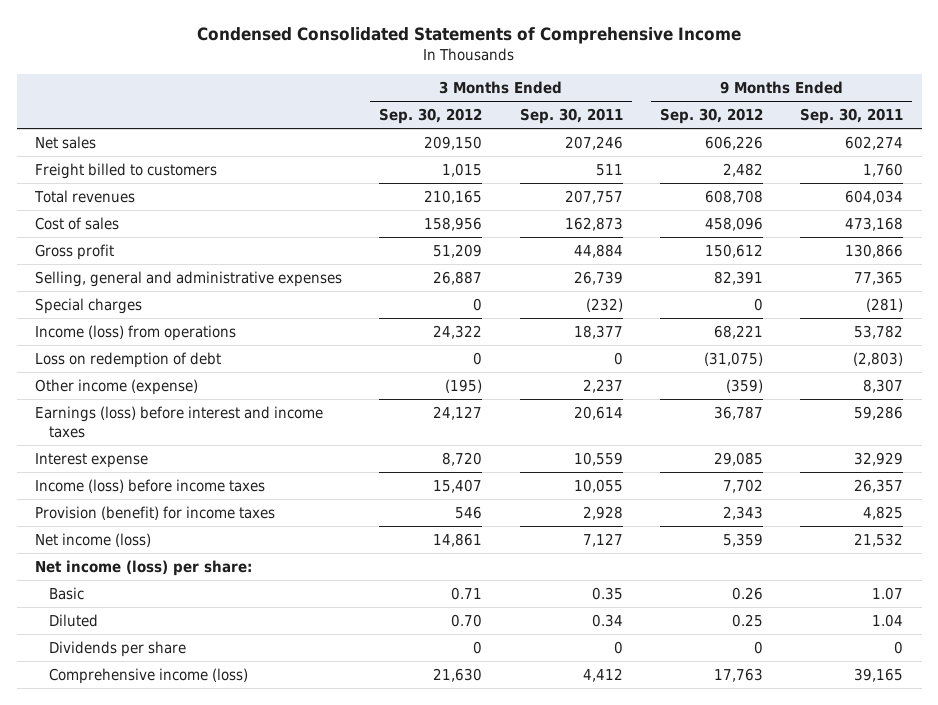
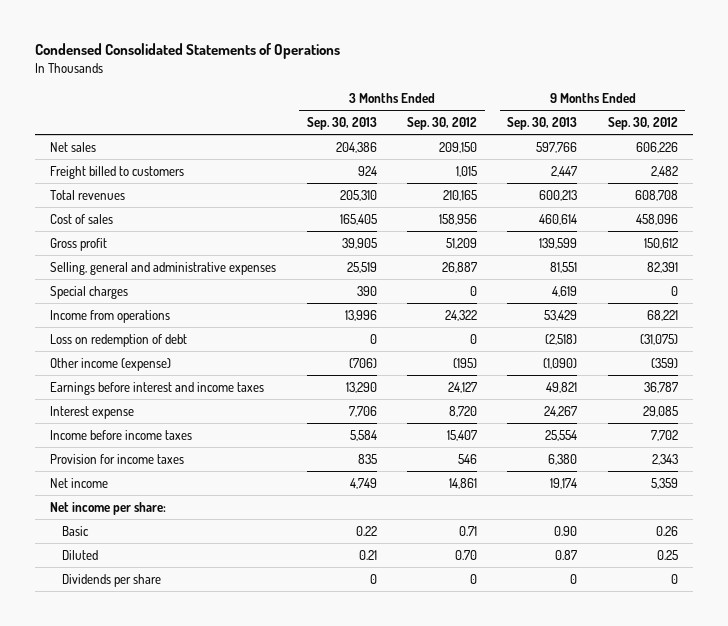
[197,26,742,44] Condensed Consolidated Statements of Comprehensive Income -> [35,43,341,60] Condensed Consolidated Statements of Operations
[519,108,623,125] Sep. 30, 2011 -> none
[800,108,904,125] Sep. 30, 2011 -> none
none -> [306,116,377,130] Sep. 30, 2013
none -> [507,116,578,130] Sep. 30, 2013
[35,324,237,341] Income (loss) from operations -> [50,309,171,323] Income from operations
[35,405,324,438] Earnings (loss) before interest and income taxes -> [50,381,265,395] Earnings before interest and income taxes
[35,478,266,493] Income (loss) before income taxes -> [50,429,193,440] Income before income taxes
[35,505,276,520] Provision (benefit) for income taxes -> [50,453,185,464] Provision for income taxes
[35,532,152,547] Net income (loss) -> [50,477,109,488] Net income
[35,559,253,576] Net income (loss) per share: -> [50,501,167,515] Net income per share:
[48,667,248,684] Comprehensive income (loss) -> none

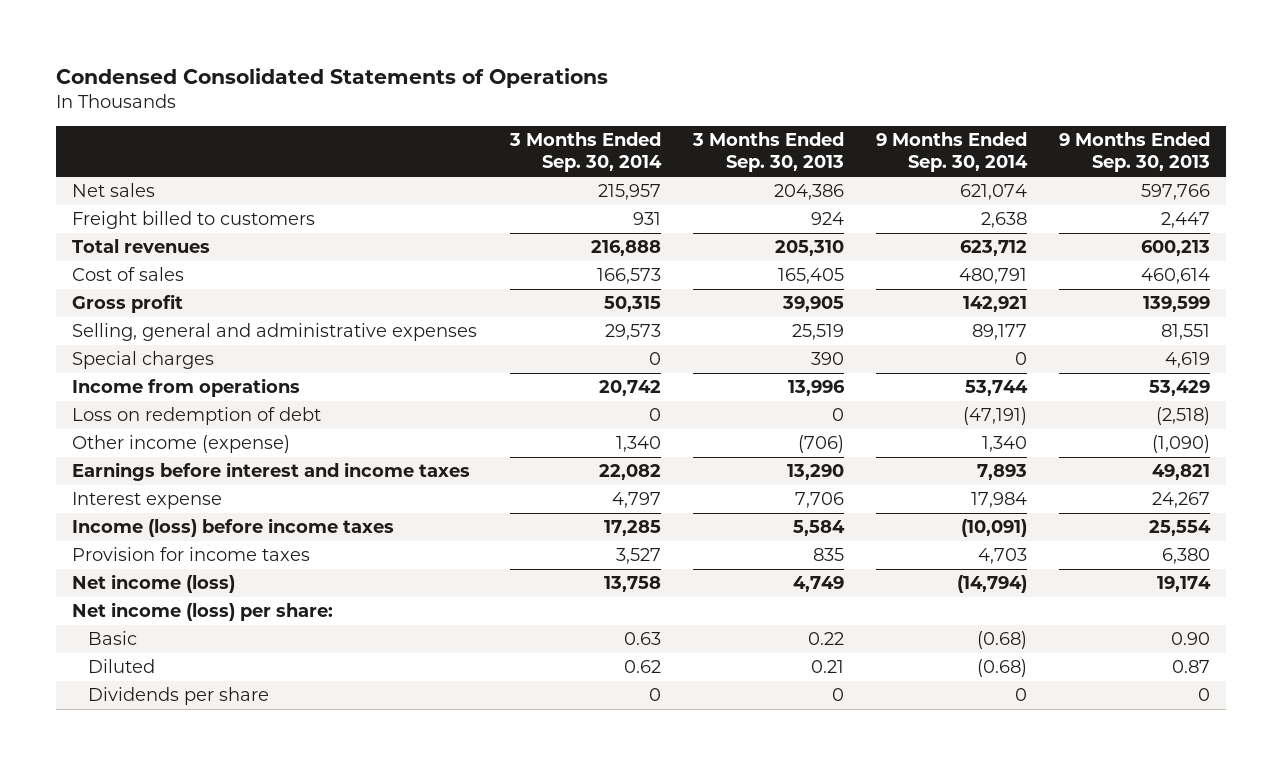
[407,116,478,130] Sep. 30, 2012 -> none
[607,116,678,130] Sep. 30, 2012 -> none
none -> [508,132,662,173] 3 Months Ended Sep. 30, 2014
none -> [876,132,1029,173] 9 Months Ended Sep. 30, 2014
[50,429,193,440] Income before income taxes -> [72,518,395,538] Income (loss) before income taxes
[50,477,109,488] Net income -> [72,574,236,594] Net income (loss)
[50,501,167,515] Net income per share: -> [72,602,334,622] Net income (loss) per share:

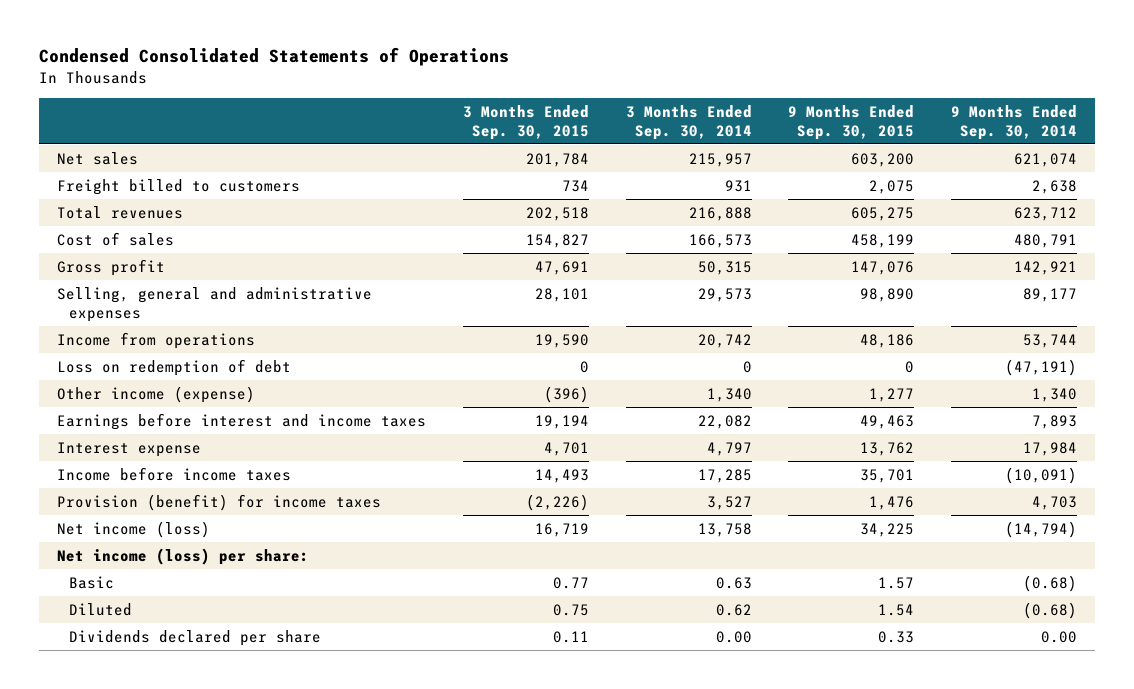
[691,132,844,173] 3 Months Ended Sep. 30, 2013 -> none
[1059,132,1211,173] 9 Months Ended Sep. 30, 2013 -> none
none -> [462,104,589,140] 3 Months Ended Sep. 30, 2015
none -> [788,104,915,140] 9 Months Ended Sep. 30, 2015
[72,351,215,370] Special charges -> none
[72,518,395,538] Income (loss) before income taxes -> [57,466,292,481] Income before income taxes
[72,547,311,562] Provision for income taxes -> [57,493,382,511] Provision (benefit) for income taxes
[88,687,270,706] Dividends per share -> [69,629,322,646] Dividends declared per share
[648,688,661,702] 0 -> [715,630,752,643] 0.00
[1015,688,1028,702] 0 -> [1041,630,1078,643] 0.00

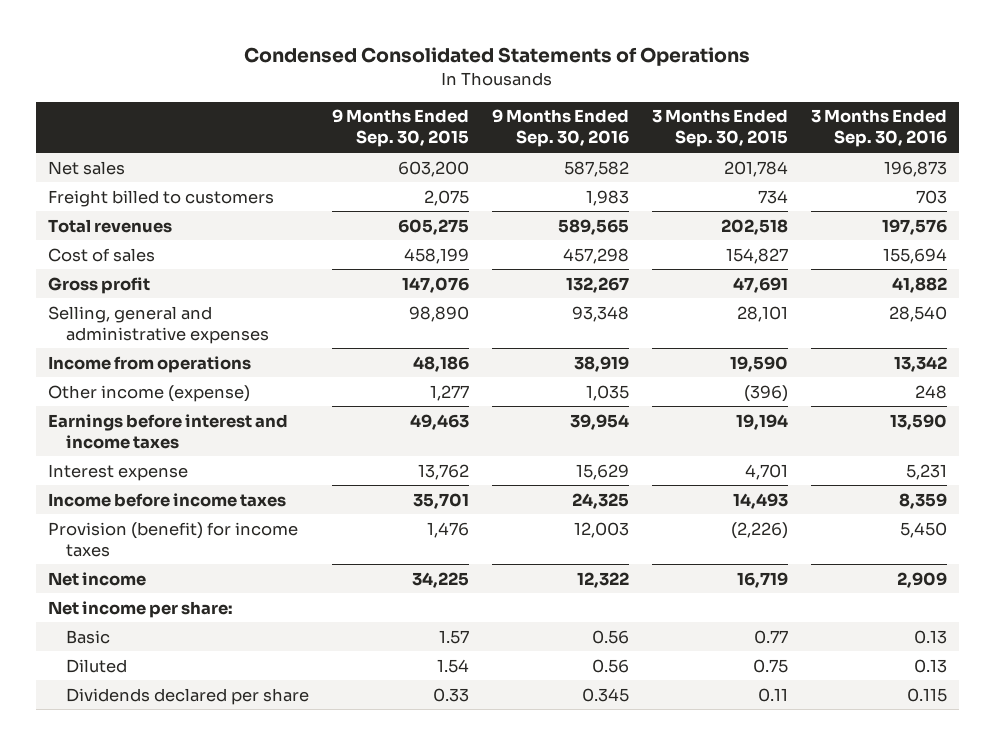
[625,104,752,140] 3 Months Ended Sep. 30, 2014 -> none
[951,104,1078,140] 9 Months Ended Sep. 30, 2014 -> none
none -> [491,109,629,148] 9 Months Ended Sep. 30, 2016
none -> [810,109,947,148] 3 Months Ended Sep. 30, 2016
[57,358,292,376] Loss on redemption of debt -> none
[57,520,211,538] Net income (loss) -> [47,571,146,586] Net income
[57,547,310,565] Net income (loss) per share: -> [47,600,233,618] Net income per share:

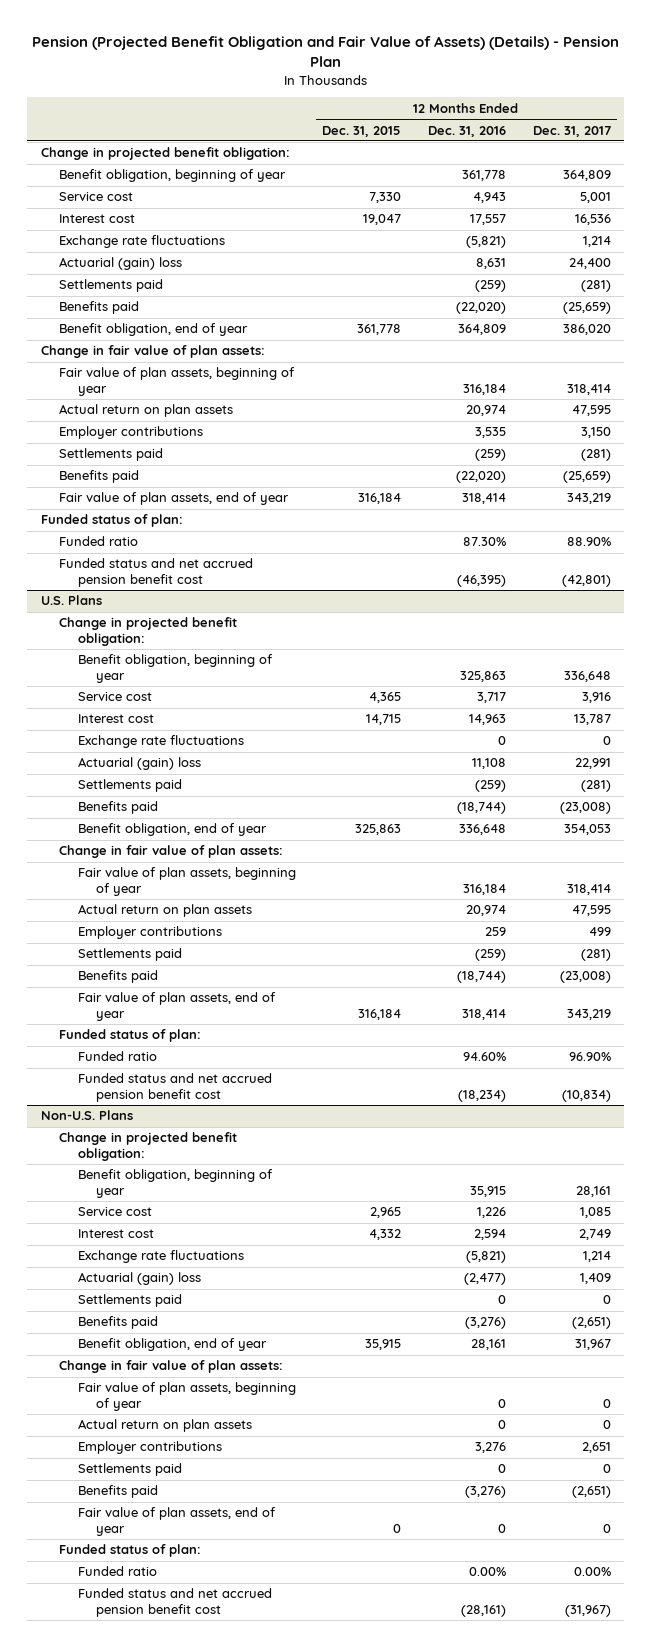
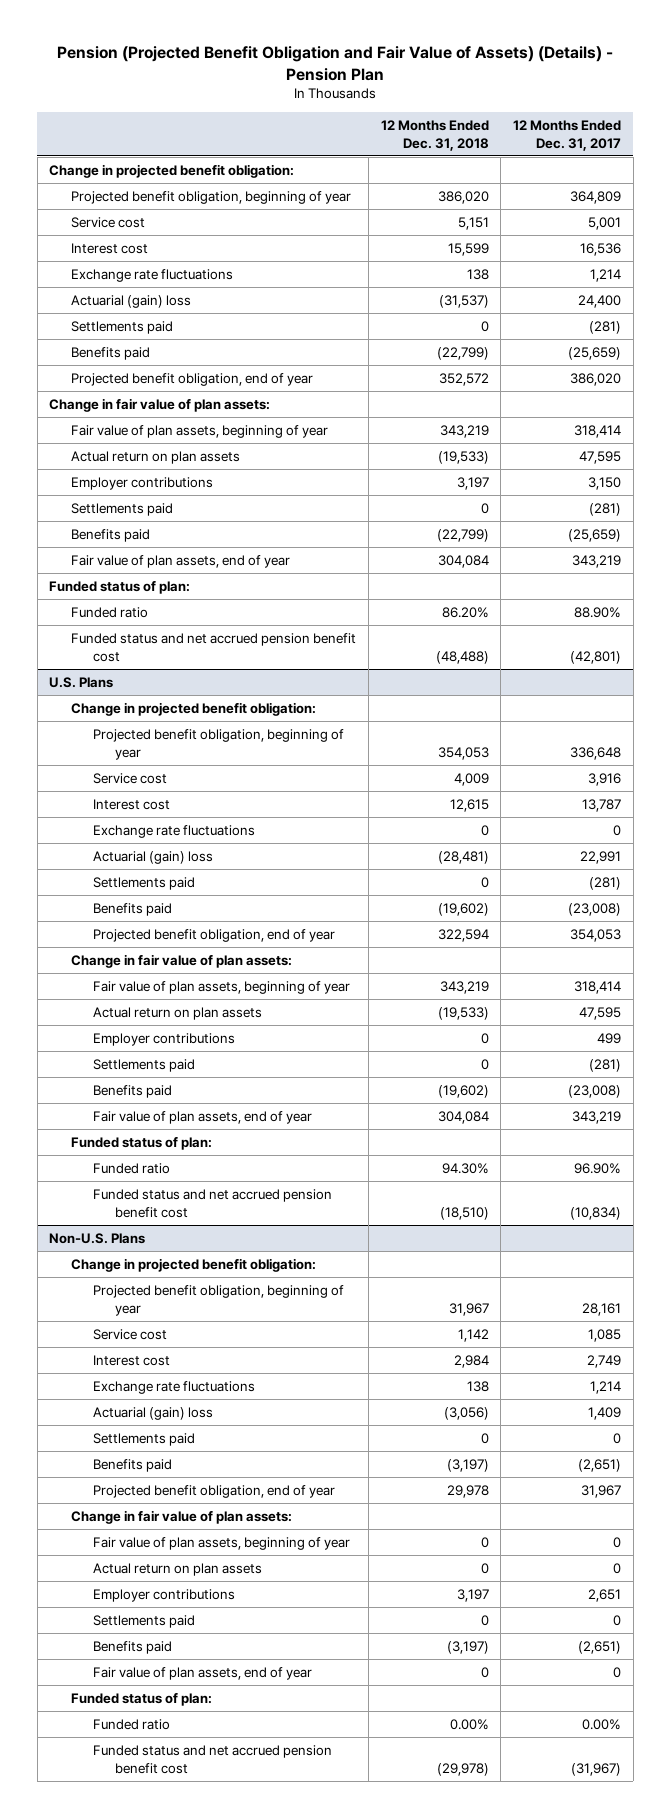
[322,125,402,137] Dec. 31, 2015 -> none
[427,125,506,137] Dec. 31, 2016 -> none
none -> [380,119,489,151] 12 Months Ended Dec. 31, 2018
[59,169,287,183] Benefit obligation, beginning of year -> [71,190,352,204] Projected benefit obligation, beginning of year
[59,323,249,337] Benefit obligation, end of year -> [71,372,314,386] Projected benefit obligation, end of year
[77,654,273,683] Benefit obligation, beginning of year -> [93,728,345,760] Projected benefit obligation, beginning of year
[77,823,267,837] Benefit obligation, end of year -> [93,928,336,942] Projected benefit obligation, end of year
[77,1169,273,1198] Benefit obligation, beginning of year -> [93,1284,345,1316] Projected benefit obligation, beginning of year
[77,1338,267,1352] Benefit obligation, end of year -> [93,1484,336,1498] Projected benefit obligation, end of year

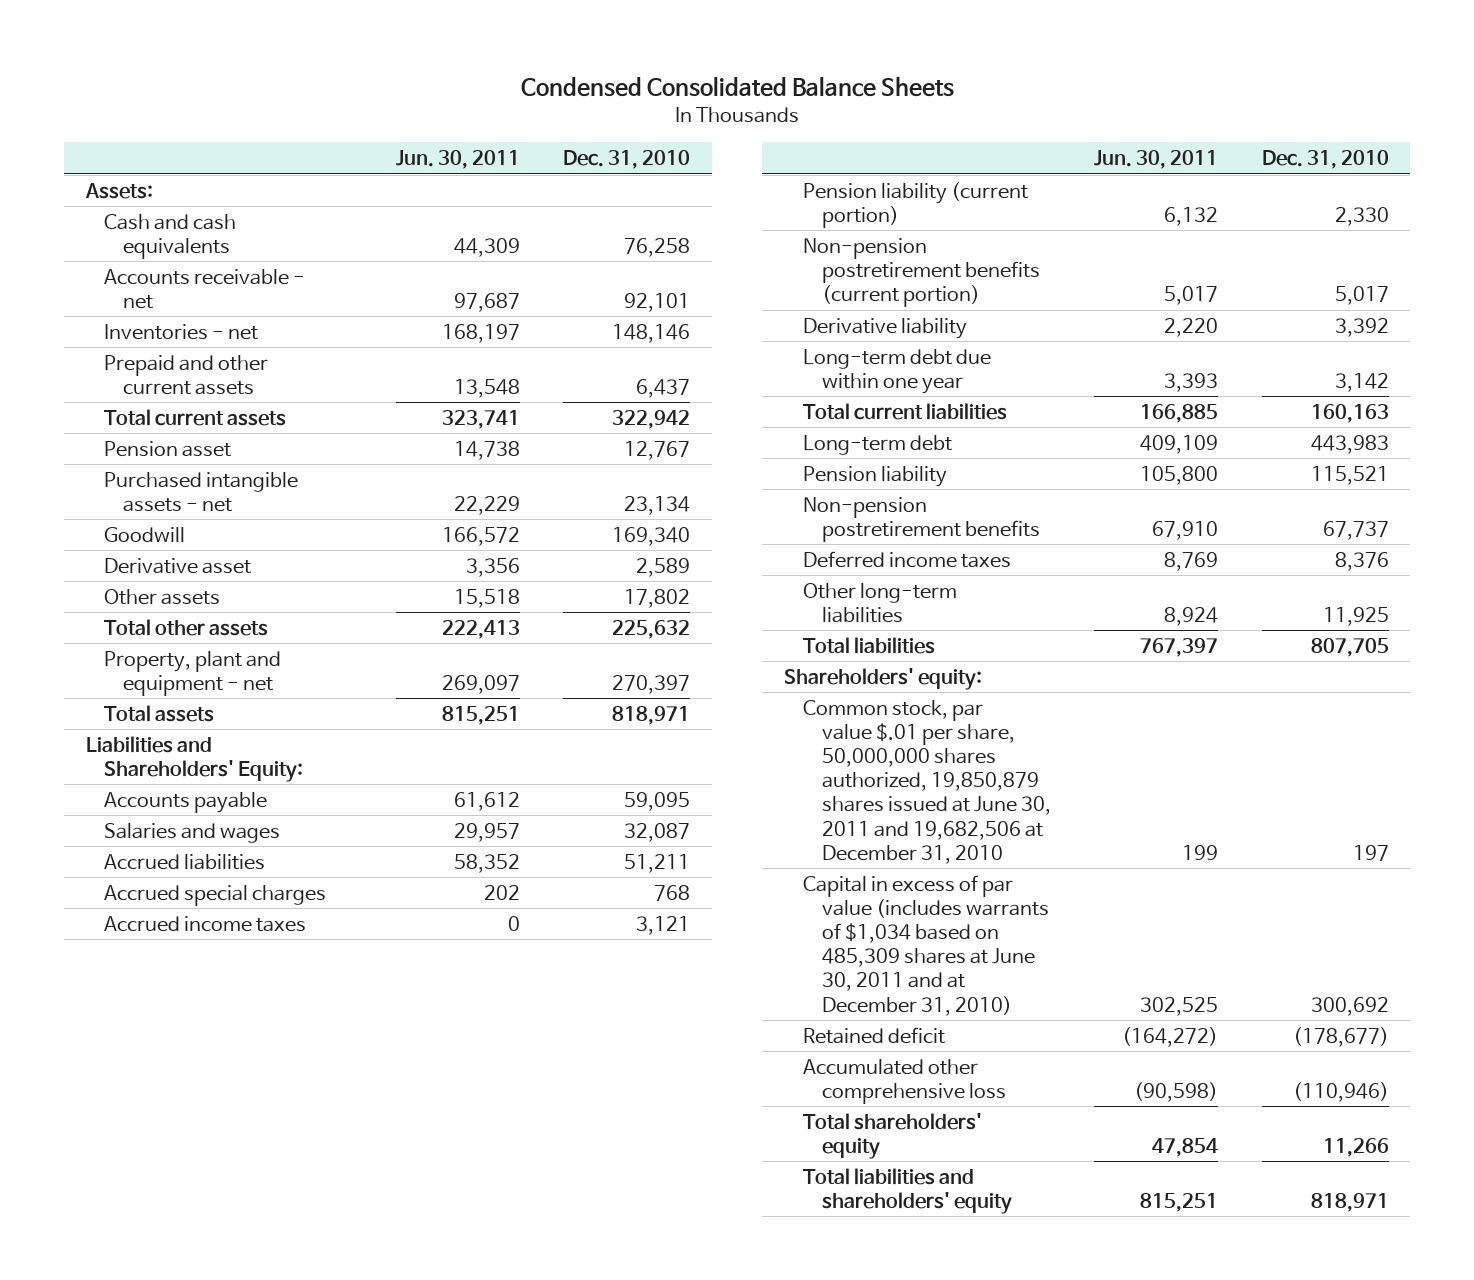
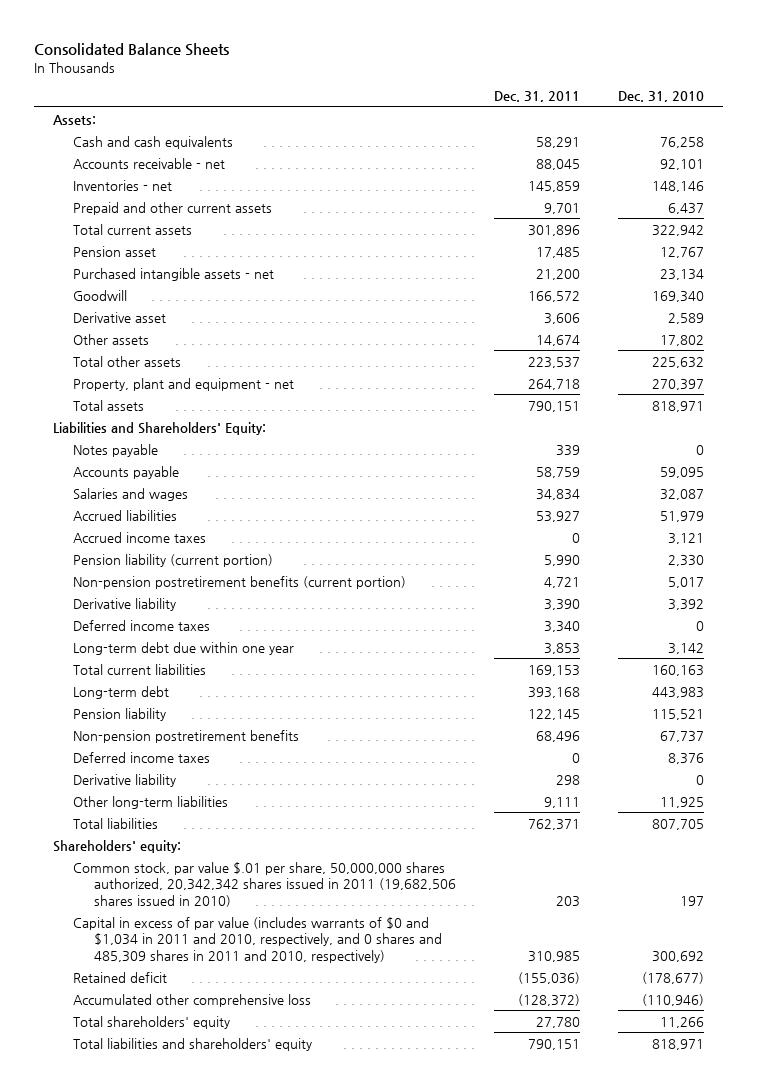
[521,76,955,98] Condensed Consolidated Balance Sheets -> [33,42,229,56] Consolidated Balance Sheets
[395,150,520,170] Jun. 30, 2011 -> none
none -> [494,91,581,103] Dec. 31, 2011
none -> [73,443,159,457] Notes payable
[104,884,327,906] Accrued special charges -> none
[624,853,691,873] 51,211 -> [660,510,705,522] 51,979
none -> [73,619,211,631] Deferred income taxes
none -> [73,773,177,787] Derivative liability
[802,699,1051,864] Common stock, par value $.01 per share, 50,000,000 shares authorized, 19,850,879 shares issued at June 30, 2011 and 19,682,506 at December 31, 2010 -> [73,861,457,907] Common stock, par value $.01 per share, 50,000,000 shares authorized, 20,342,342 shares issued in 2011 (19,682,506 shares issued in 2010)
[802,874,1049,1016] Capital in excess of par value (includes warrants of $1,034 based on 485,309 shares at June 30, 2011 and at December 31, 2010) -> [73,916,443,963] Capital in excess of par value (includes warrants of $0 and $1,034 in 2011 and 2010, respectively, and 0 shares and 485,309 shares in 2011 and 2010, respectively)

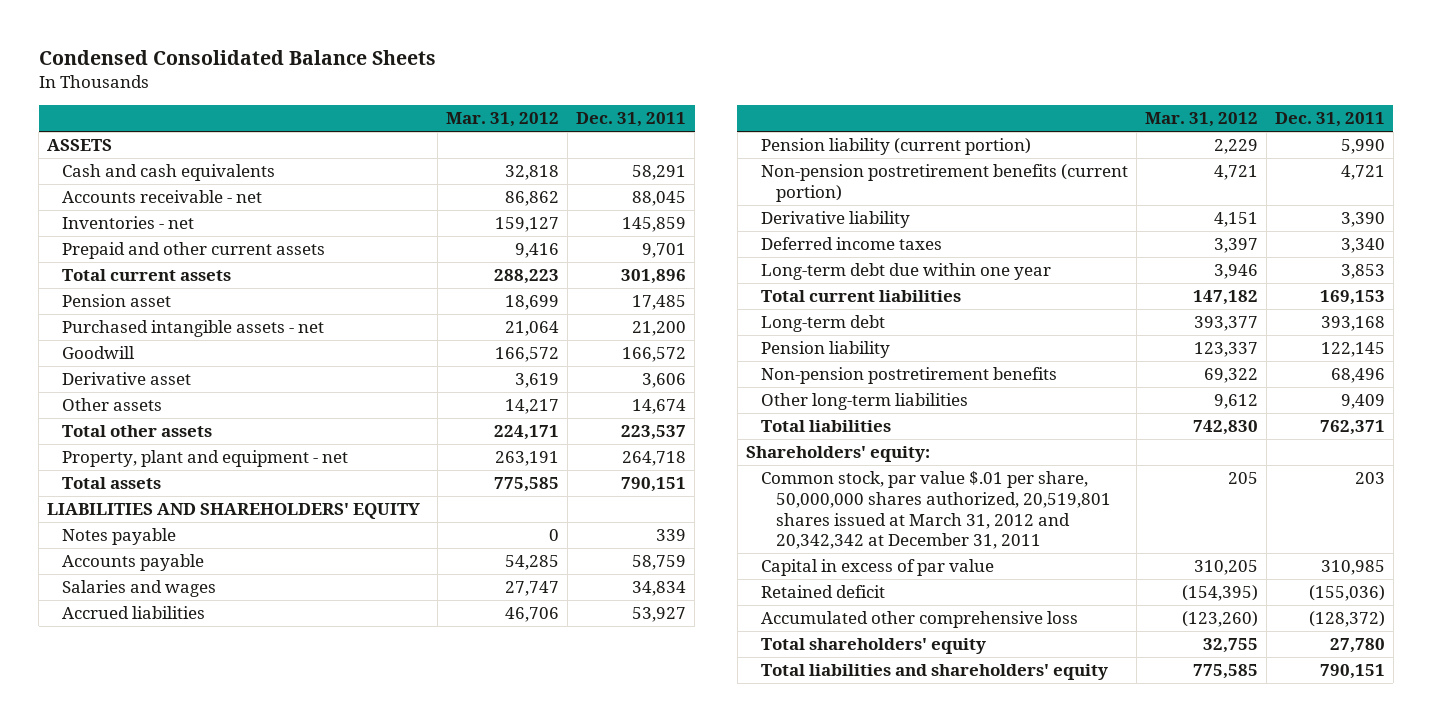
[33,42,229,56] Consolidated Balance Sheets -> [38,49,436,65] Condensed Consolidated Balance Sheets
[618,91,705,103] Dec. 31, 2010 -> none
none -> [446,112,560,128] Mar. 31, 2012
[52,114,96,125] Assets: -> [47,139,113,152] ASSETS
[52,421,266,435] Liabilities and Shareholders' Equity: -> [47,503,421,520] LIABILITIES AND SHAREHOLDERS' EQUITY
[73,531,207,543] Accrued income taxes -> none
[73,751,211,763] Deferred income taxes -> none
[73,773,177,787] Derivative liability -> none
[544,796,581,808] 9,111 -> [1340,394,1385,410] 9,409
[73,861,457,907] Common stock, par value $.01 per share, 50,000,000 shares authorized, 20,342,342 shares issued in 2011 (19,682,506 shares issued in 2010) -> [760,471,1111,550] Common stock, par value $.01 per share, 50,000,000 shares authorized, 20,519,801 shares issued at March 31, 2012 and 20,342,342 at December 31, 2011
[73,916,443,963] Capital in excess of par value (includes warrants of $0 and $1,034 in 2011 and 2010, respectively, and 0 shares and 485,309 shares in 2011 and 2010, respectively) -> [760,559,994,577] Capital in excess of par value

